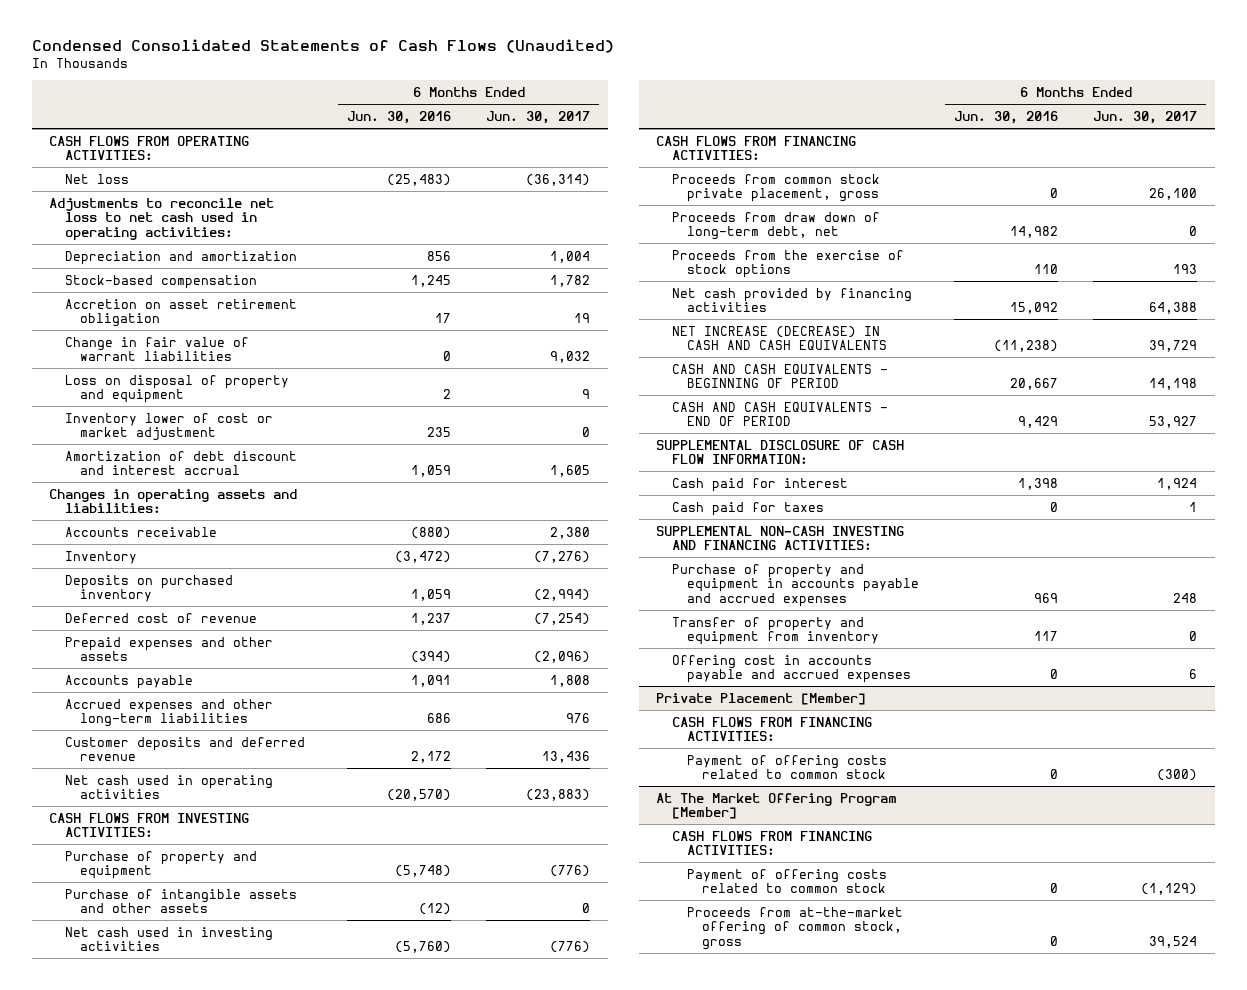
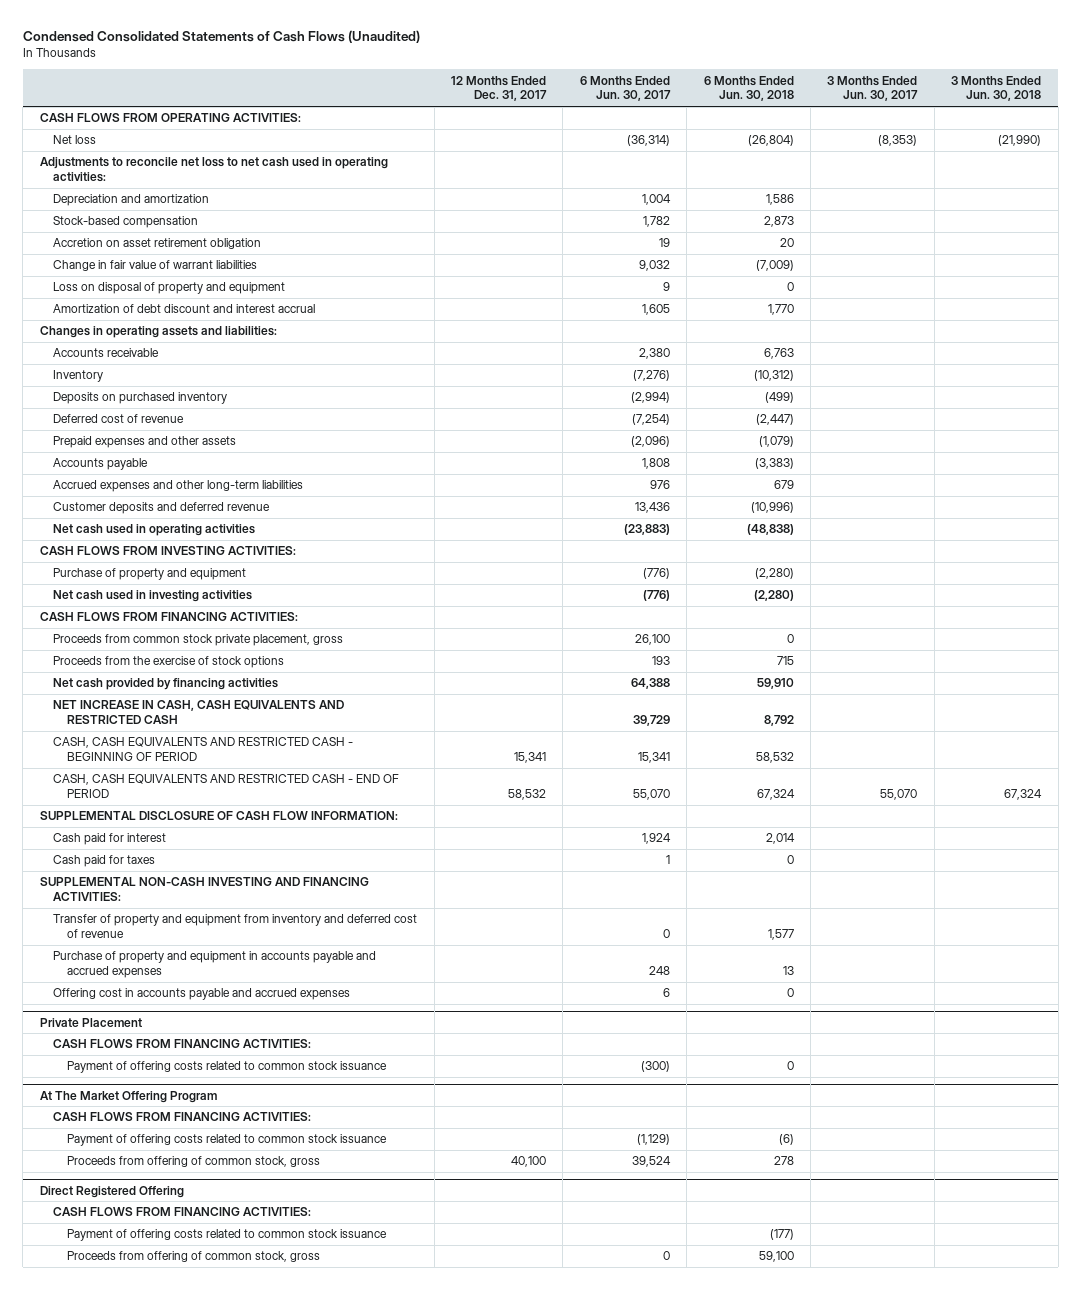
[347,110,452,124] Jun. 30, 2016 -> none
none -> [451,75,548,102] 12 Months Ended Dec. 31, 2017
none -> [703,75,794,102] 6 Months Ended Jun. 30, 2018
none -> [827,75,919,102] 3 Months Ended Jun. 30, 2017
none -> [951,75,1042,102] 3 Months Ended Jun. 30, 2018
[64,412,273,442] Inventory lower of cost or market adjustment -> none
[64,888,297,914] Purchase of intangible assets and other assets -> none
[671,211,880,241] Proceeds from draw down of long-term debt, net -> none
[671,325,888,351] NET INCREASE (DECREASE) IN CASH AND CASH EQUIVALENTS -> [53,700,345,724] NET INCREASE IN CASH, CASH EQUIVALENTS AND RESTRICTED CASH
[671,363,888,389] CASH AND CASH EQUIVALENTS - BEGINNING OF PERIOD -> [53,737,354,761] CASH, CASH EQUIVALENTS AND RESTRICTED CASH - BEGINNING OF PERIOD
[1149,378,1198,391] 14,198 -> [637,751,670,763] 15,341
[671,401,888,427] CASH AND CASH EQUIVALENTS - END OF PERIOD -> [53,774,400,798] CASH, CASH EQUIVALENTS AND RESTRICTED CASH - END OF PERIOD
[1149,416,1198,429] 53,927 -> [632,788,670,800] 55,070
none -> [53,914,418,938] Transfer of property and equipment from inventory and deferred cost of revenue
[671,616,880,646] Transfer of property and equipment from inventory -> none
[656,692,867,705] Private Placement [Member] -> [39,1017,142,1027] Private Placement
[687,754,888,780] Payment of offering costs related to common stock -> [66,1061,387,1074] Payment of offering costs related to common stock issuance
[656,792,898,820] At The Market Offering Program [Member] -> [39,1090,217,1103] At The Market Offering Program
[687,868,888,894] Payment of offering costs related to common stock -> [66,1134,387,1147] Payment of offering costs related to common stock issuance
[687,906,904,950] Proceeds from at-the-market offering of common stock, gross -> [66,1156,320,1168] Proceeds from offering of common stock, gross
none -> [39,1185,184,1198] Direct Registered Offering
none -> [53,1207,312,1217] CASH FLOWS FROM FINANCING ACTIVITIES:
none -> [66,1229,387,1242] Payment of offering costs related to common stock issuance
none -> [66,1251,320,1263] Proceeds from offering of common stock, gross

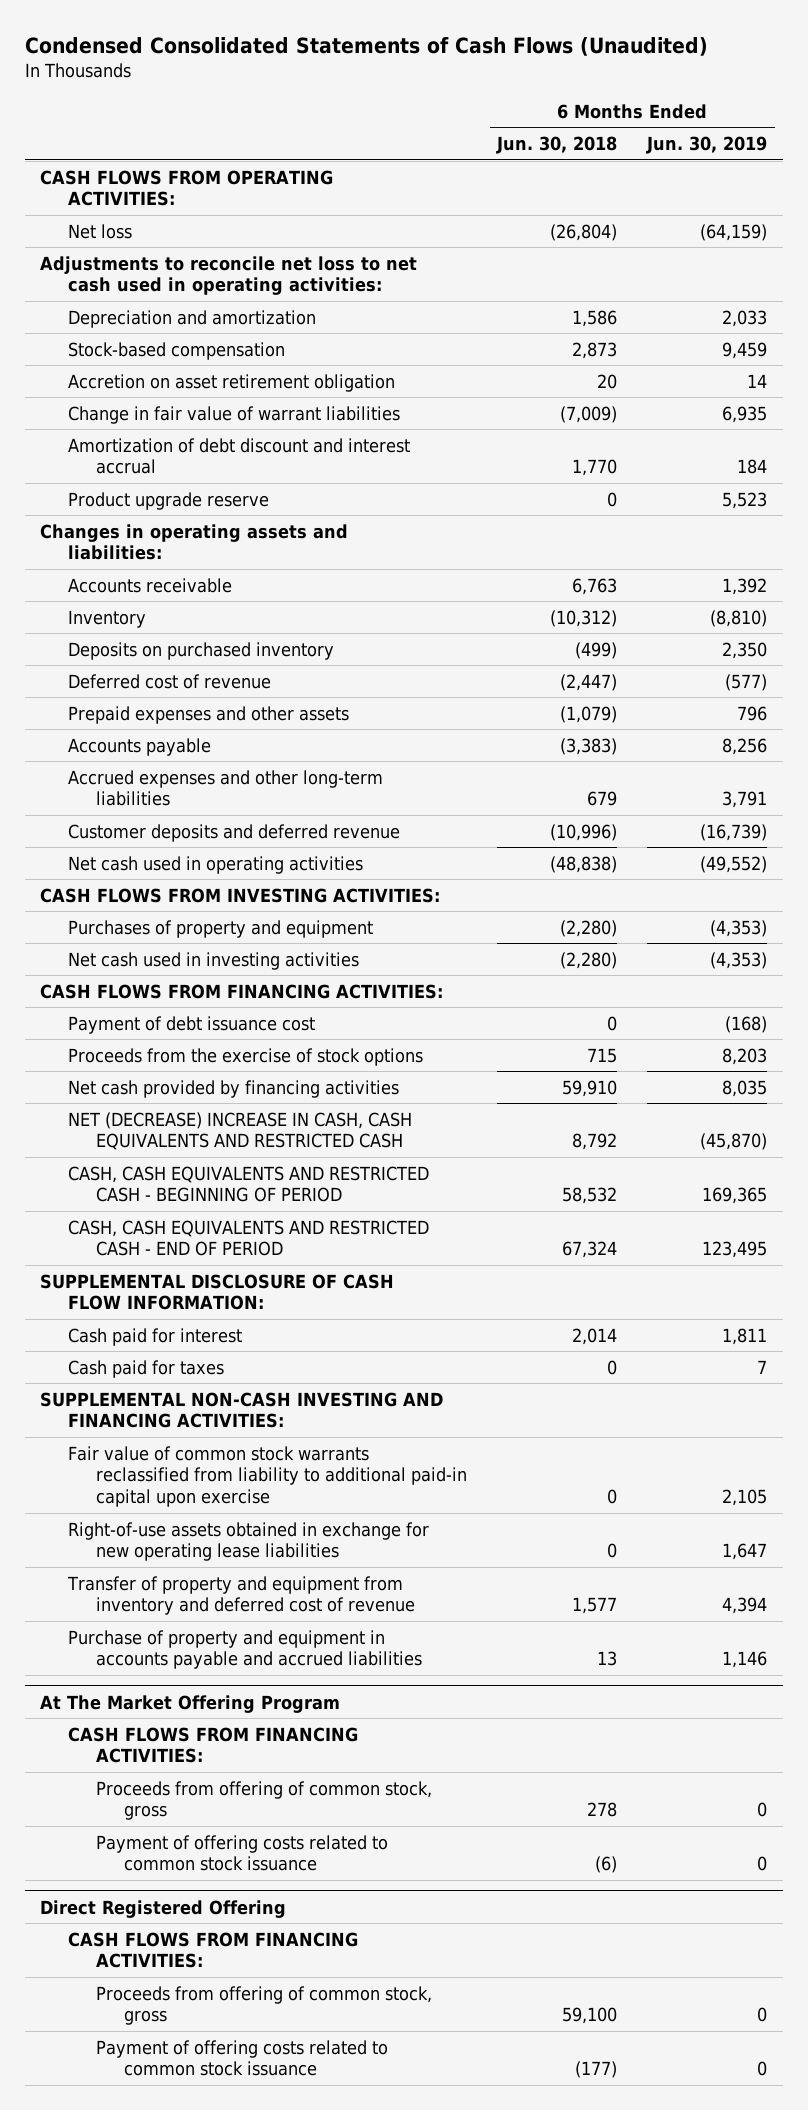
[451,75,548,102] 12 Months Ended Dec. 31, 2017 -> none
[579,75,671,102] 6 Months Ended Jun. 30, 2017 -> none
[827,75,919,102] 3 Months Ended Jun. 30, 2017 -> none
[951,75,1042,102] 3 Months Ended Jun. 30, 2018 -> none
none -> [646,135,768,154] Jun. 30, 2019
[53,282,286,295] Loss on disposal of property and equipment -> none
none -> [68,491,270,510] Product upgrade reserve
[53,568,247,581] Purchase of property and equipment -> [68,919,374,938] Purchases of property and equipment
[53,634,344,647] Proceeds from common stock private placement, gross -> none
none -> [68,1015,316,1034] Payment of debt issuance cost
[53,700,345,724] NET INCREASE IN CASH, CASH EQUIVALENTS AND RESTRICTED CASH -> [68,1111,413,1151] NET (DECREASE) INCREASE IN CASH, CASH EQUIVALENTS AND RESTRICTED CASH
none -> [68,1445,467,1508] Fair value of common stock warrants reclassified from liability to additional paid-in capital upon exercise
none -> [68,1521,430,1562] Right-of-use assets obtained in exchange for new operating lease liabilities
[53,988,351,1001] Offering cost in accounts payable and accrued expenses -> none
[39,1017,142,1027] Private Placement -> none
[53,1039,312,1049] CASH FLOWS FROM FINANCING ACTIVITIES: -> none
[66,1061,387,1074] Payment of offering costs related to common stock issuance -> none
[53,951,377,978] Purchase of property and equipment in accounts payable and accrued expenses -> [68,1629,422,1670] Purchase of property and equipment in accounts payable and accrued liabilities
[66,1134,387,1147] Payment of offering costs related to common stock issuance -> [95,1834,388,1872] Payment of offering costs related to common stock issuance
[66,1229,387,1242] Payment of offering costs related to common stock issuance -> [95,2039,388,2077] Payment of offering costs related to common stock issuance

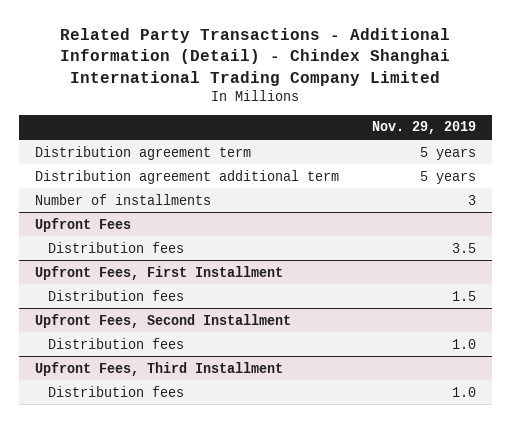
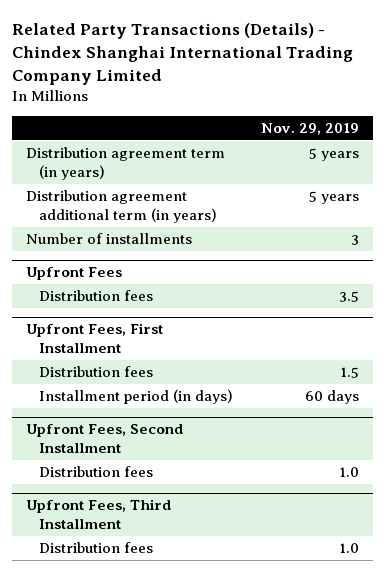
[60,27,451,86] Related Party Transactions - Additional Information (Detail) - Chindex Shanghai International Trading Company Limited -> [12,23,354,86] Related Party Transactions (Details) - Chindex Shanghai International Trading Company Limited
[35,145,252,160] Distribution agreement term -> [26,147,226,180] Distribution agreement term (in years)
[35,169,340,184] Distribution agreement additional term -> [26,190,217,223] Distribution agreement additional term (in years)
none -> [38,389,233,405] Installment period (in days)

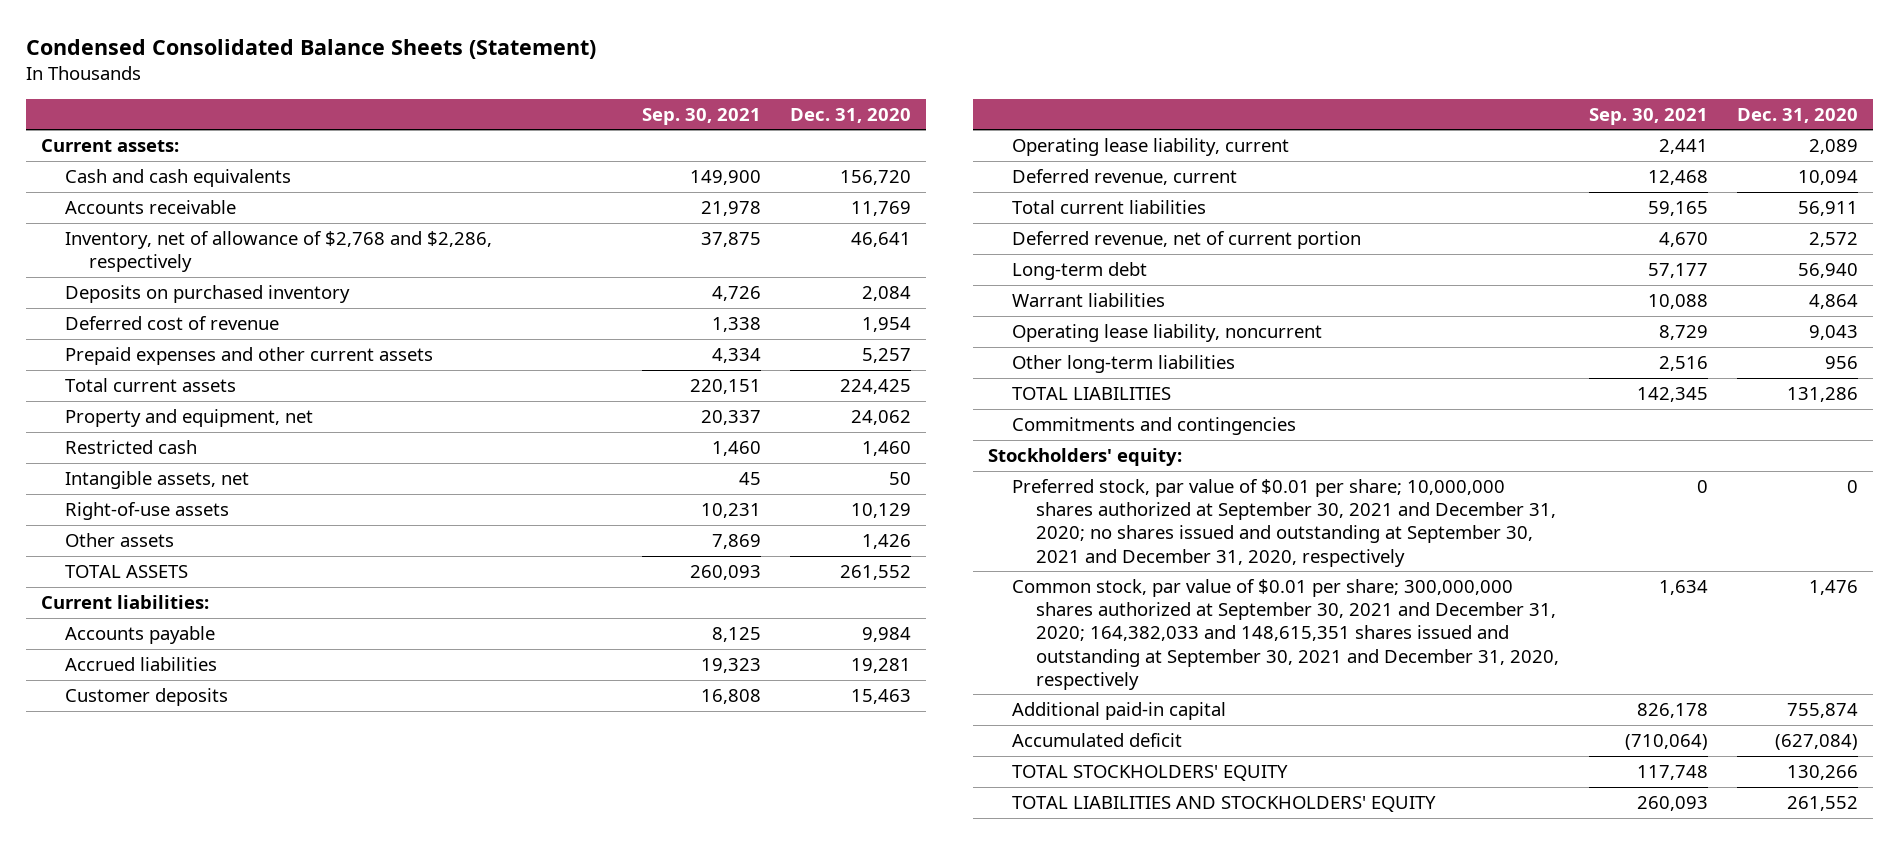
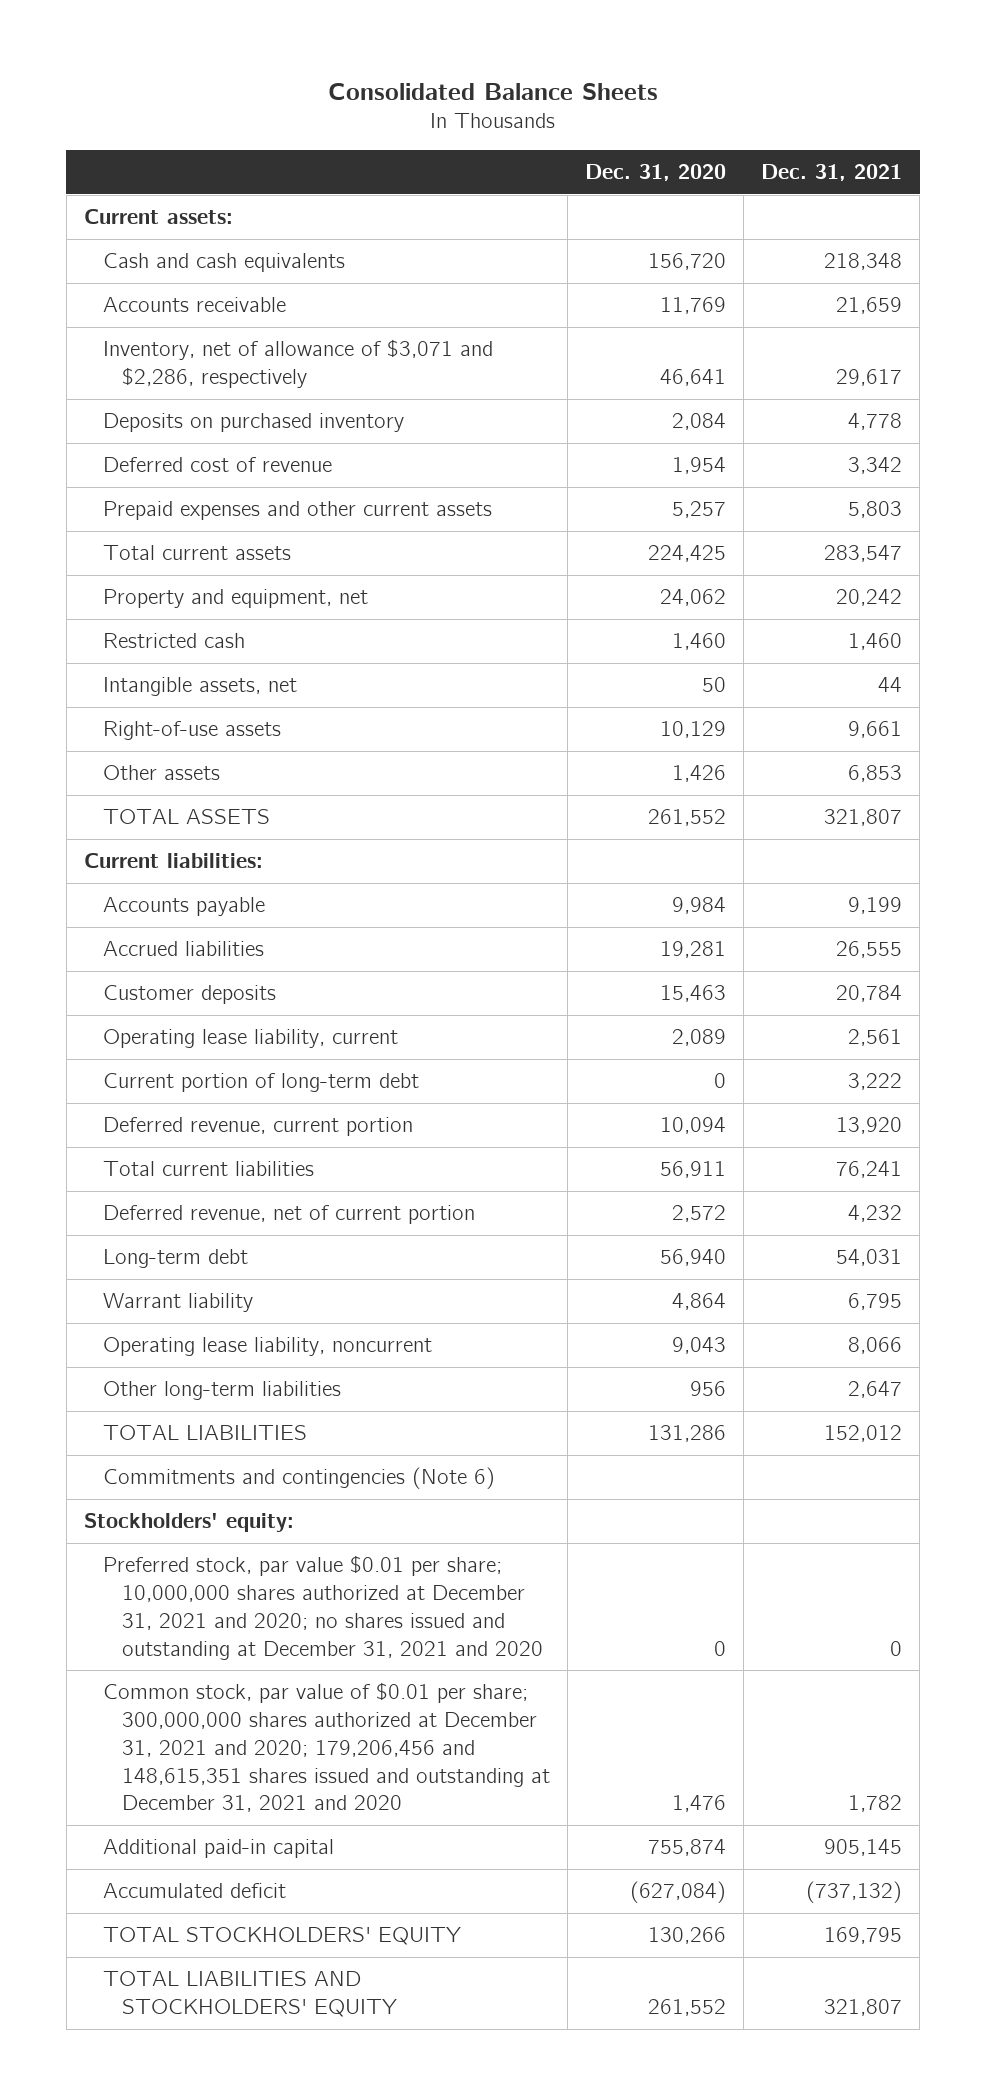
[26,38,597,59] Condensed Consolidated Balance Sheets (Statement) -> [328,82,659,100] Consolidated Balance Sheets
[641,107,761,125] Sep. 30, 2021 -> none
none -> [761,164,903,182] Dec. 31, 2021
[64,231,492,273] Inventory, net of allowance of $2,768 and $2,286, respectively -> [103,339,494,389] Inventory, net of allowance of $3,071 and $2,286, respectively
none -> [103,1073,420,1093] Current portion of long-term debt
[1011,169,1237,186] Deferred revenue, current -> [103,1117,414,1137] Deferred revenue, current portion
[1011,293,1165,308] Warrant liabilities -> [103,1293,254,1313] Warrant liability
[1011,417,1296,436] Commitments and contingencies -> [103,1467,496,1490] Commitments and contingencies (Note 6)
[1011,479,1556,567] Preferred stock, par value of $0.01 per share; 10,000,000 shares authorized at September 30, 2021 and December 31, 2020; no shares issued and outstanding at September 30, 2021 and December 31, 2020, respectively -> [103,1555,544,1660] Preferred stock, par value $0.01 per share; 10,000,000 shares authorized at December 31, 2021 and 2020; no shares issued and outstanding at December 31, 2021 and 2020
[1011,579,1559,690] Common stock, par value of $0.01 per share; 300,000,000 shares authorized at September 30, 2021 and December 31, 2020; 164,382,033 and 148,615,351 shares issued and outstanding at September 30, 2021 and December 31, 2020, respectively -> [103,1682,551,1813] Common stock, par value of $0.01 per share; 300,000,000 shares authorized at December 31, 2021 and 2020; 179,206,456 and 148,615,351 shares issued and outstanding at December 31, 2021 and 2020

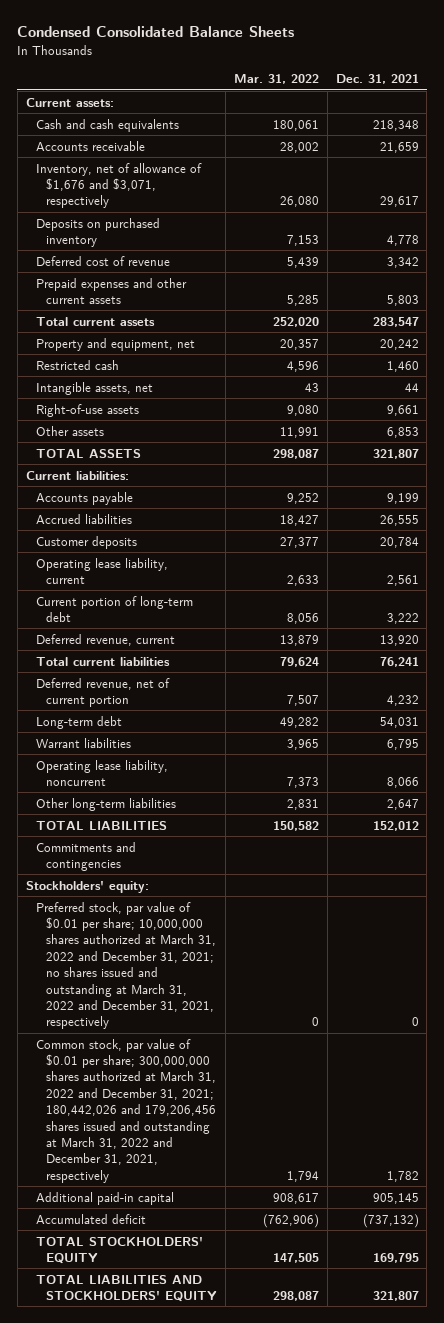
[328,82,659,100] Consolidated Balance Sheets -> [17,26,295,38] Condensed Consolidated Balance Sheets
[585,164,727,182] Dec. 31, 2020 -> none
none -> [233,74,319,85] Mar. 31, 2022
[103,339,494,389] Inventory, net of allowance of $3,071 and $2,286, respectively -> [35,162,202,209] Inventory, net of allowance of $1,676 and $3,071, respectively
[103,1117,414,1137] Deferred revenue, current portion -> [35,633,175,646] Deferred revenue, current
[103,1293,254,1313] Warrant liability -> [35,737,131,748] Warrant liabilities
[103,1467,496,1490] Commitments and contingencies (Note 6) -> [35,841,136,871] Commitments and contingencies
[103,1555,544,1660] Preferred stock, par value $0.01 per share; 10,000,000 shares authorized at December 31, 2021 and 2020; no shares issued and outstanding at December 31, 2021 and 2020 -> [35,901,217,1030] Preferred stock, par value of $0.01 per share; 10,000,000 shares authorized at March 31, 2022 and December 31, 2021; no shares issued and outstanding at March 31, 2022 and December 31, 2021, respectively
[103,1682,551,1813] Common stock, par value of $0.01 per share; 300,000,000 shares authorized at December 31, 2021 and 2020; 179,206,456 and 148,615,351 shares issued and outstanding at December 31, 2021 and 2020 -> [35,1038,217,1183] Common stock, par value of $0.01 per share; 300,000,000 shares authorized at March 31, 2022 and December 31, 2021; 180,442,026 and 179,206,456 shares issued and outstanding at March 31, 2022 and December 31, 2021, respectively

